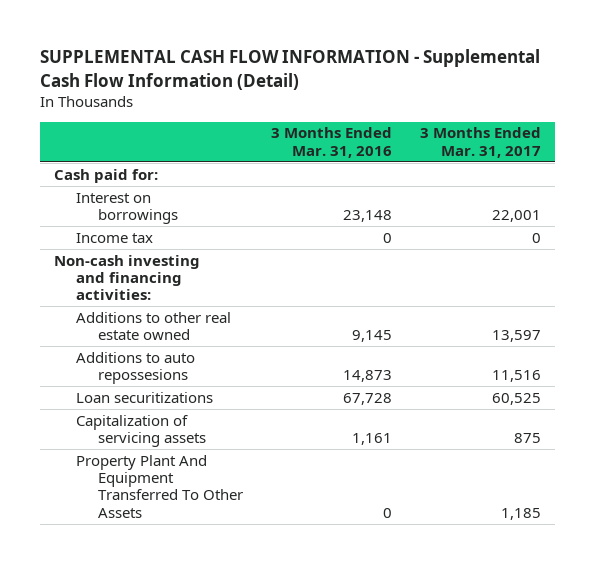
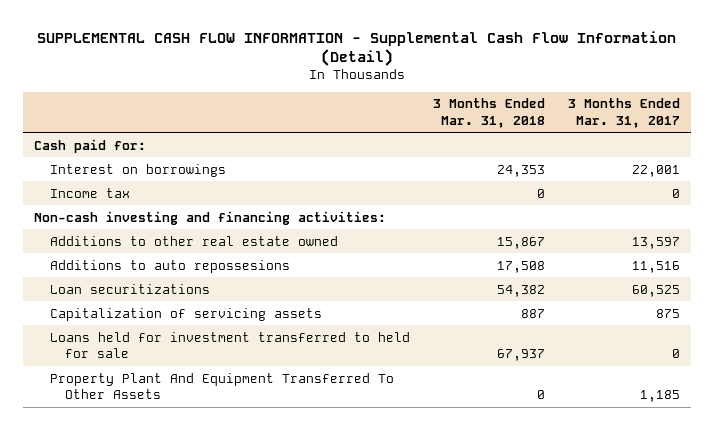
[271,127,393,158] 3 Months Ended Mar. 31, 2016 -> none
none -> [432,98,545,128] 3 Months Ended Mar. 31, 2018
none -> [49,331,410,358] Loans held for investment transferred to held for sale

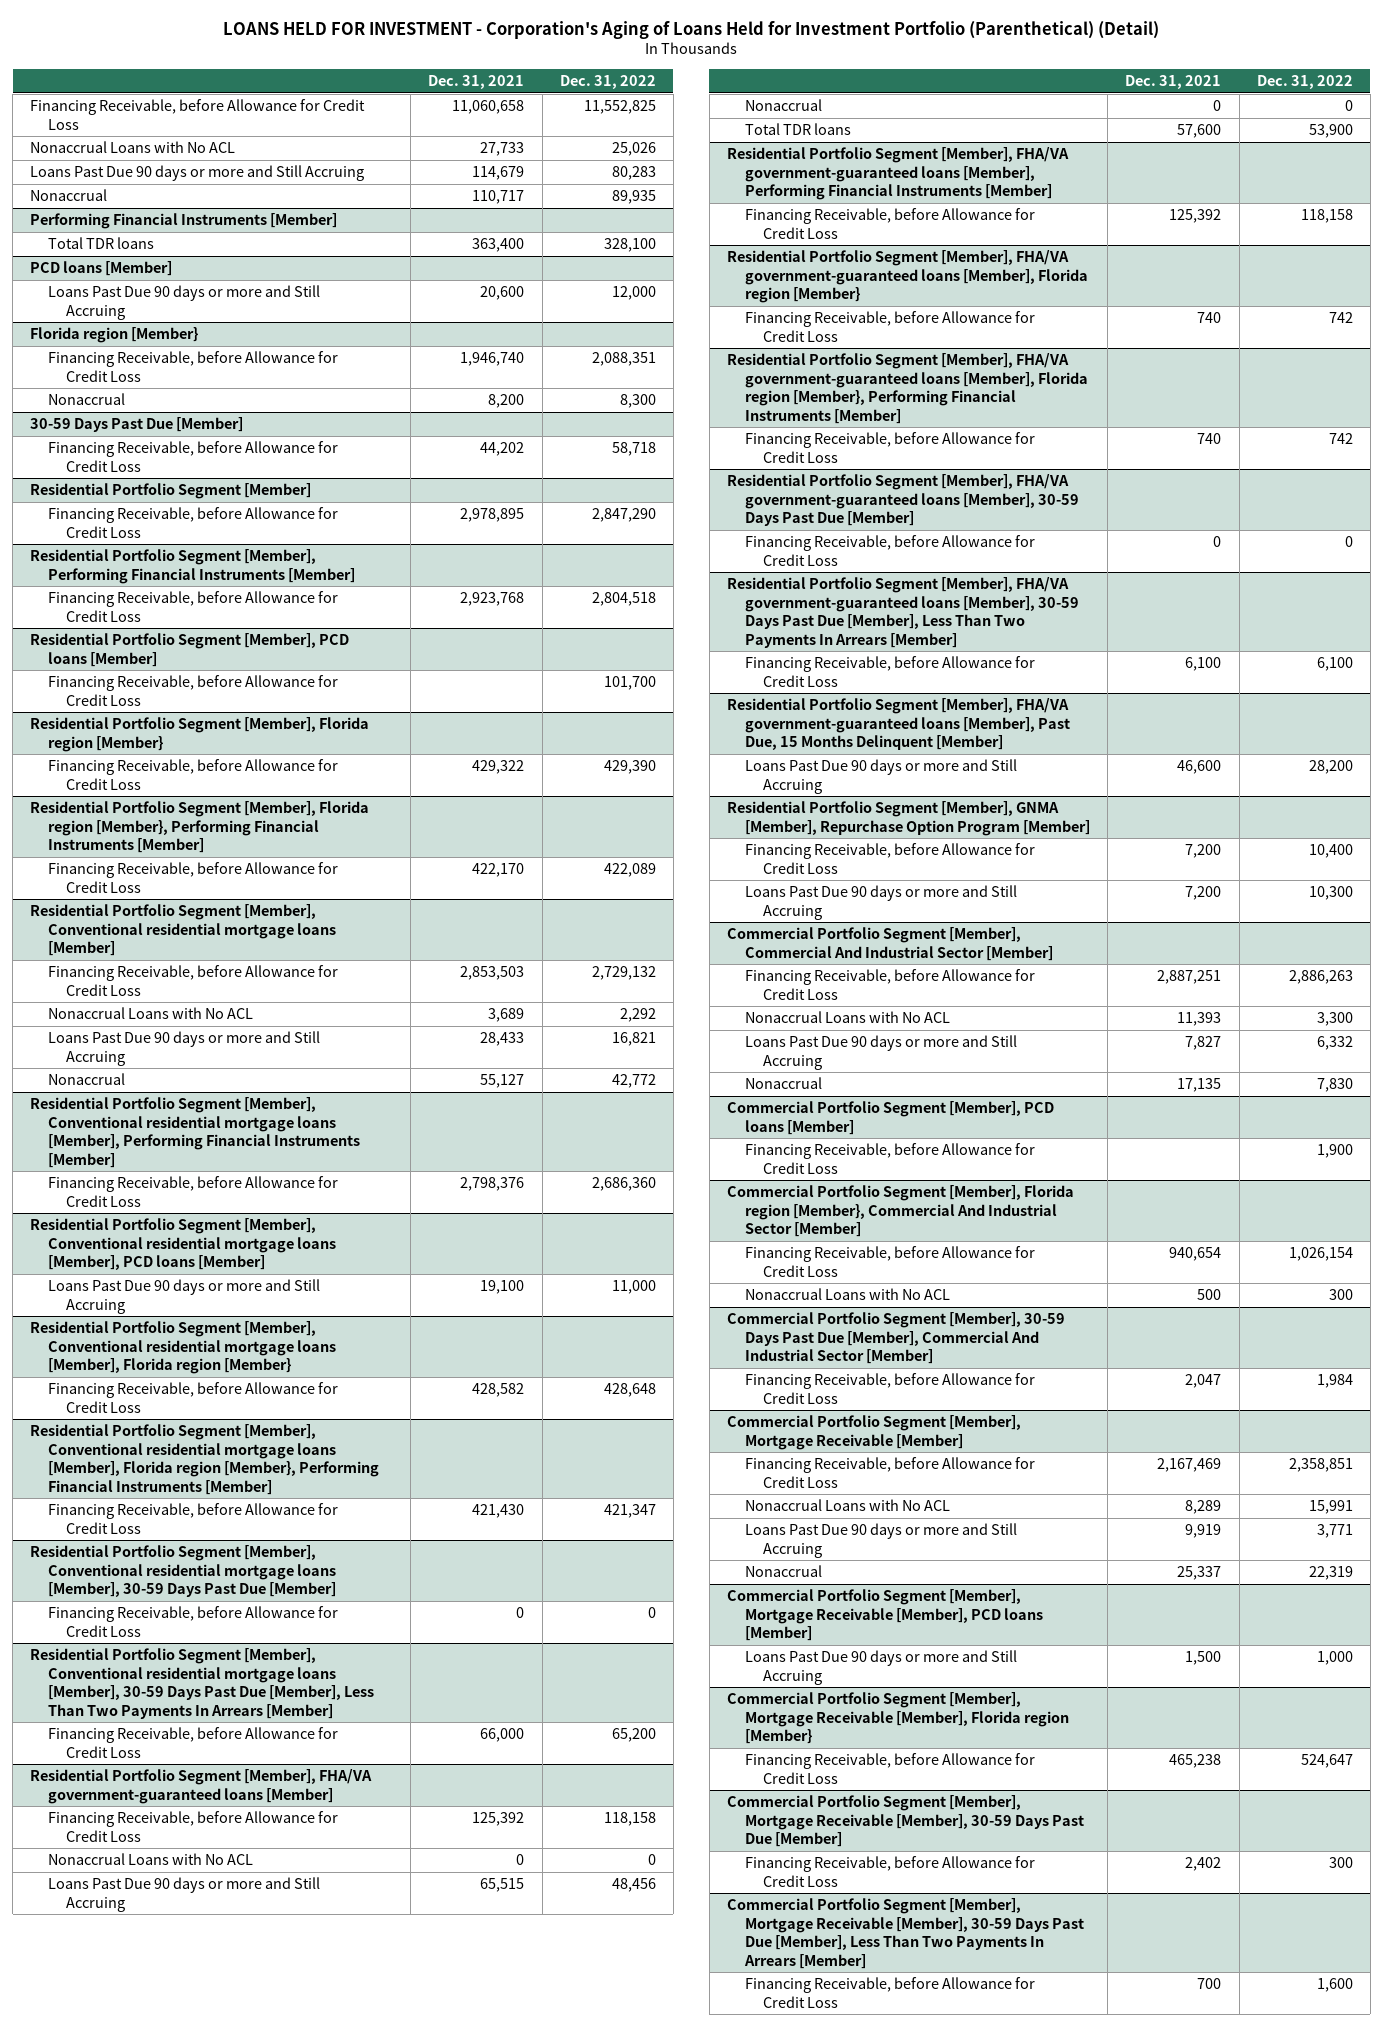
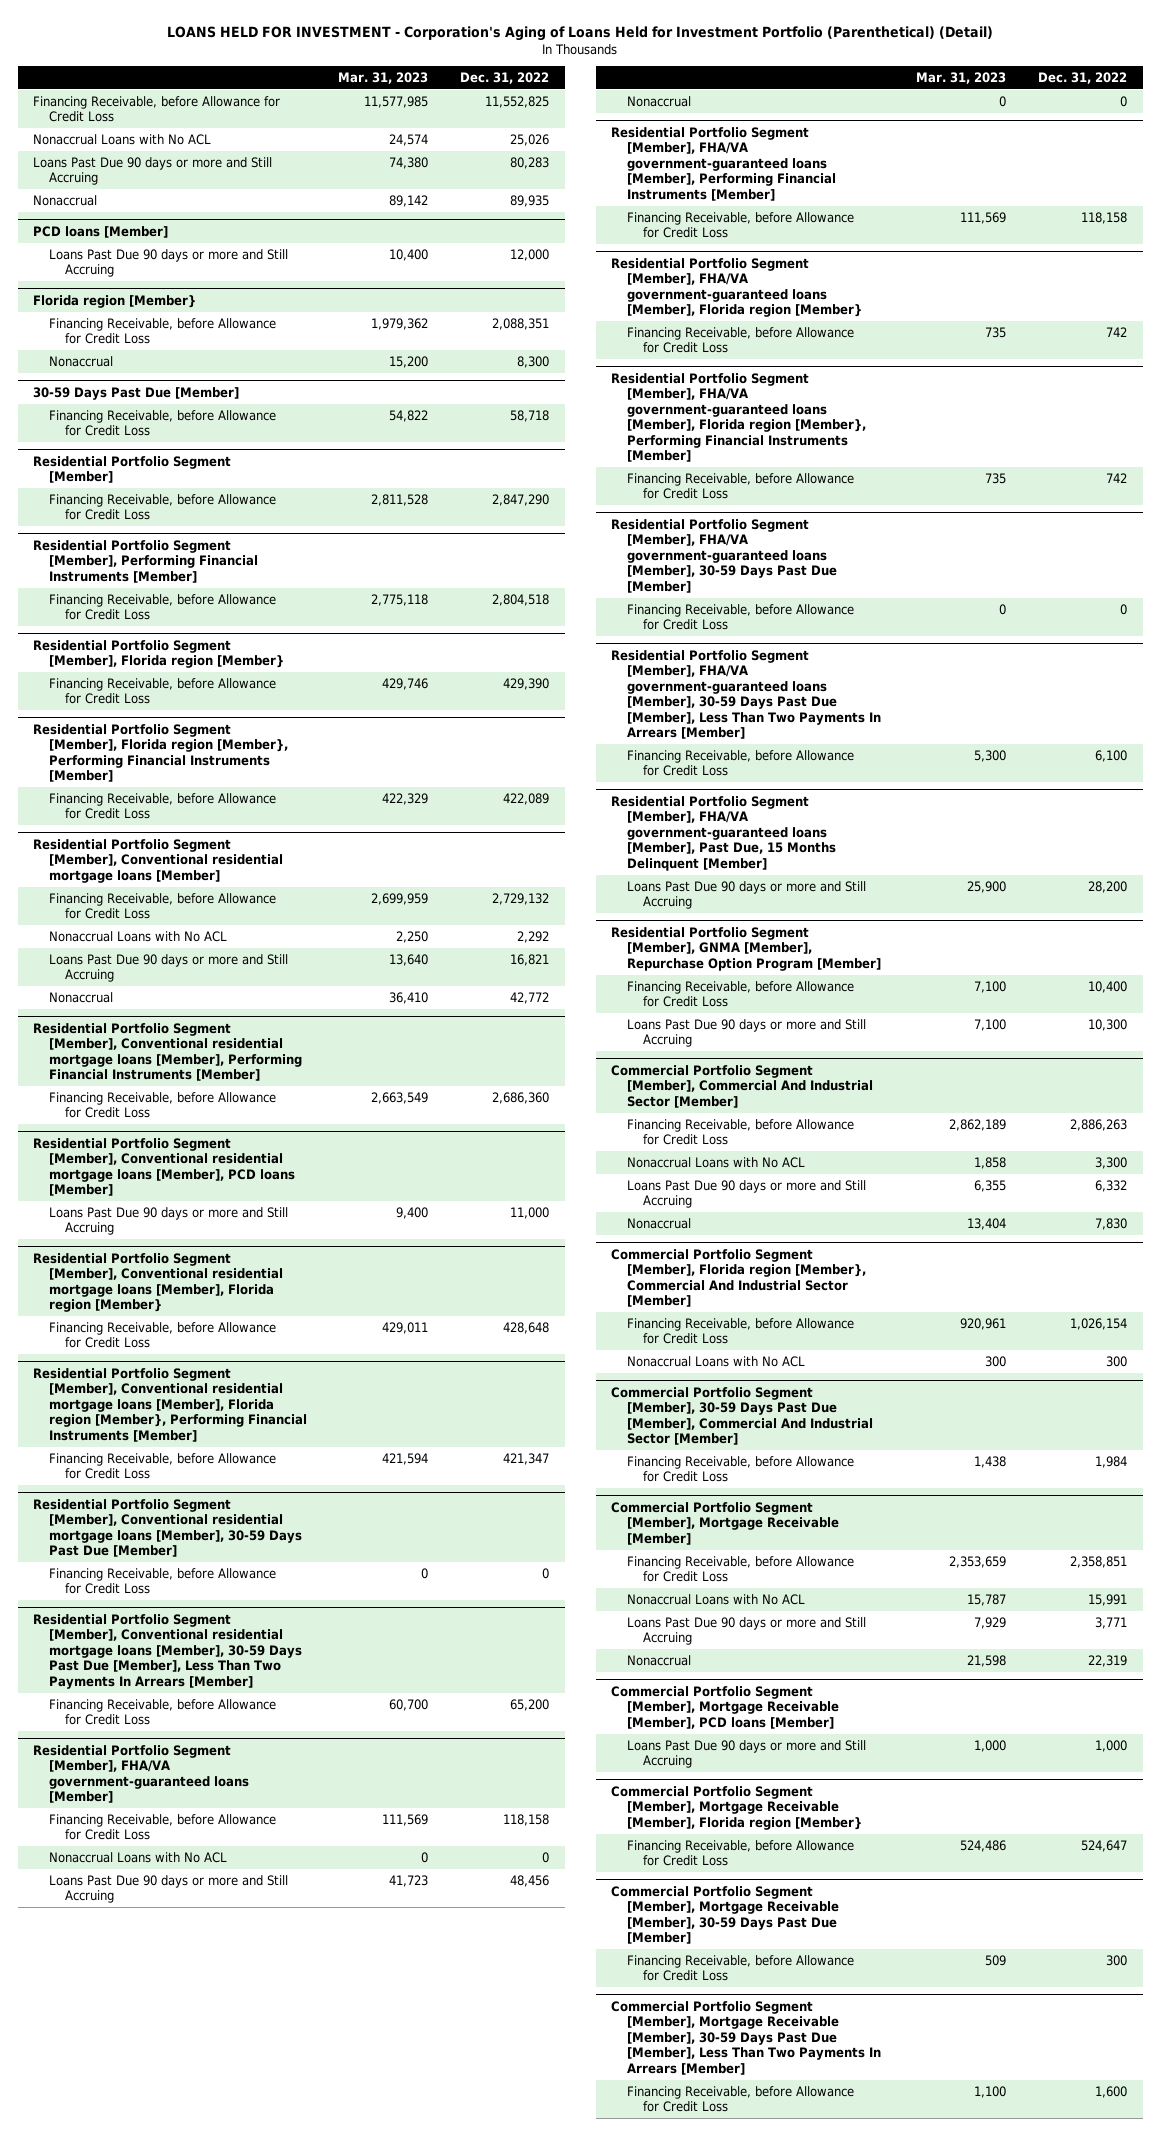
[428,75,525,90] Dec. 31, 2021 -> none
none -> [338,72,429,85] Mar. 31, 2023
[30,213,338,230] Performing Financial Instruments [Member] -> none
[48,237,155,250] Total TDR loans -> none
[30,633,350,667] Residential Portfolio Segment [Member], PCD loans [Member] -> none
[48,675,339,706] Financing Receivable, before Allowance for Credit Loss -> none
[745,123,852,136] Total TDR loans -> none
[727,1101,1055,1135] Commercial Portfolio Segment [Member], PCD loans [Member] -> none
[745,1143,1036,1174] Financing Receivable, before Allowance for Credit Loss -> none

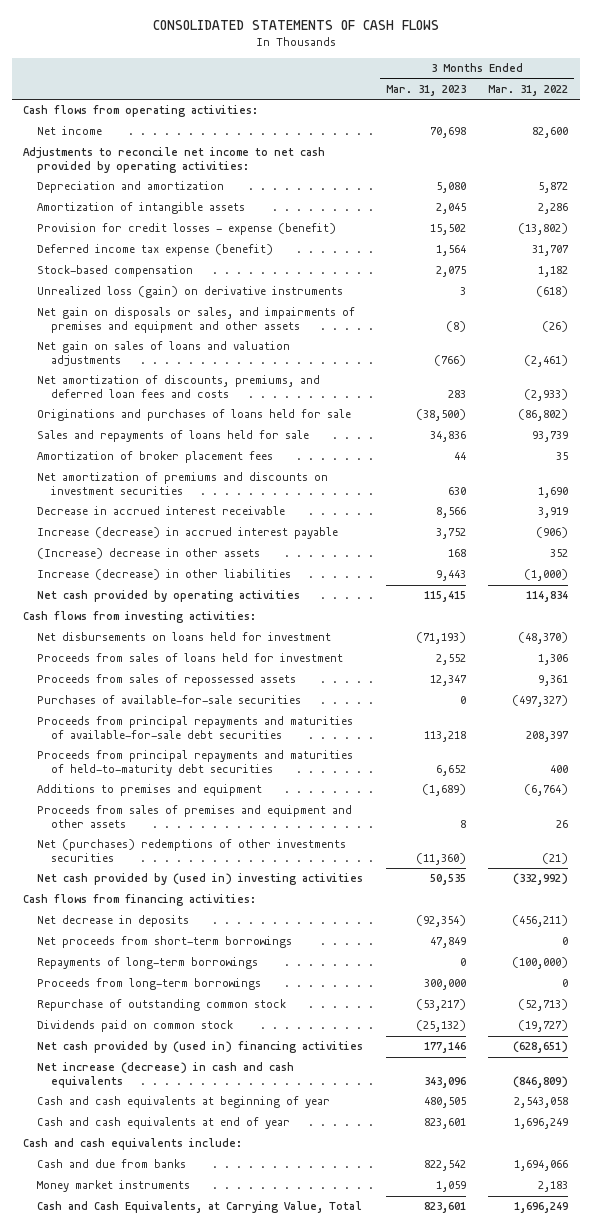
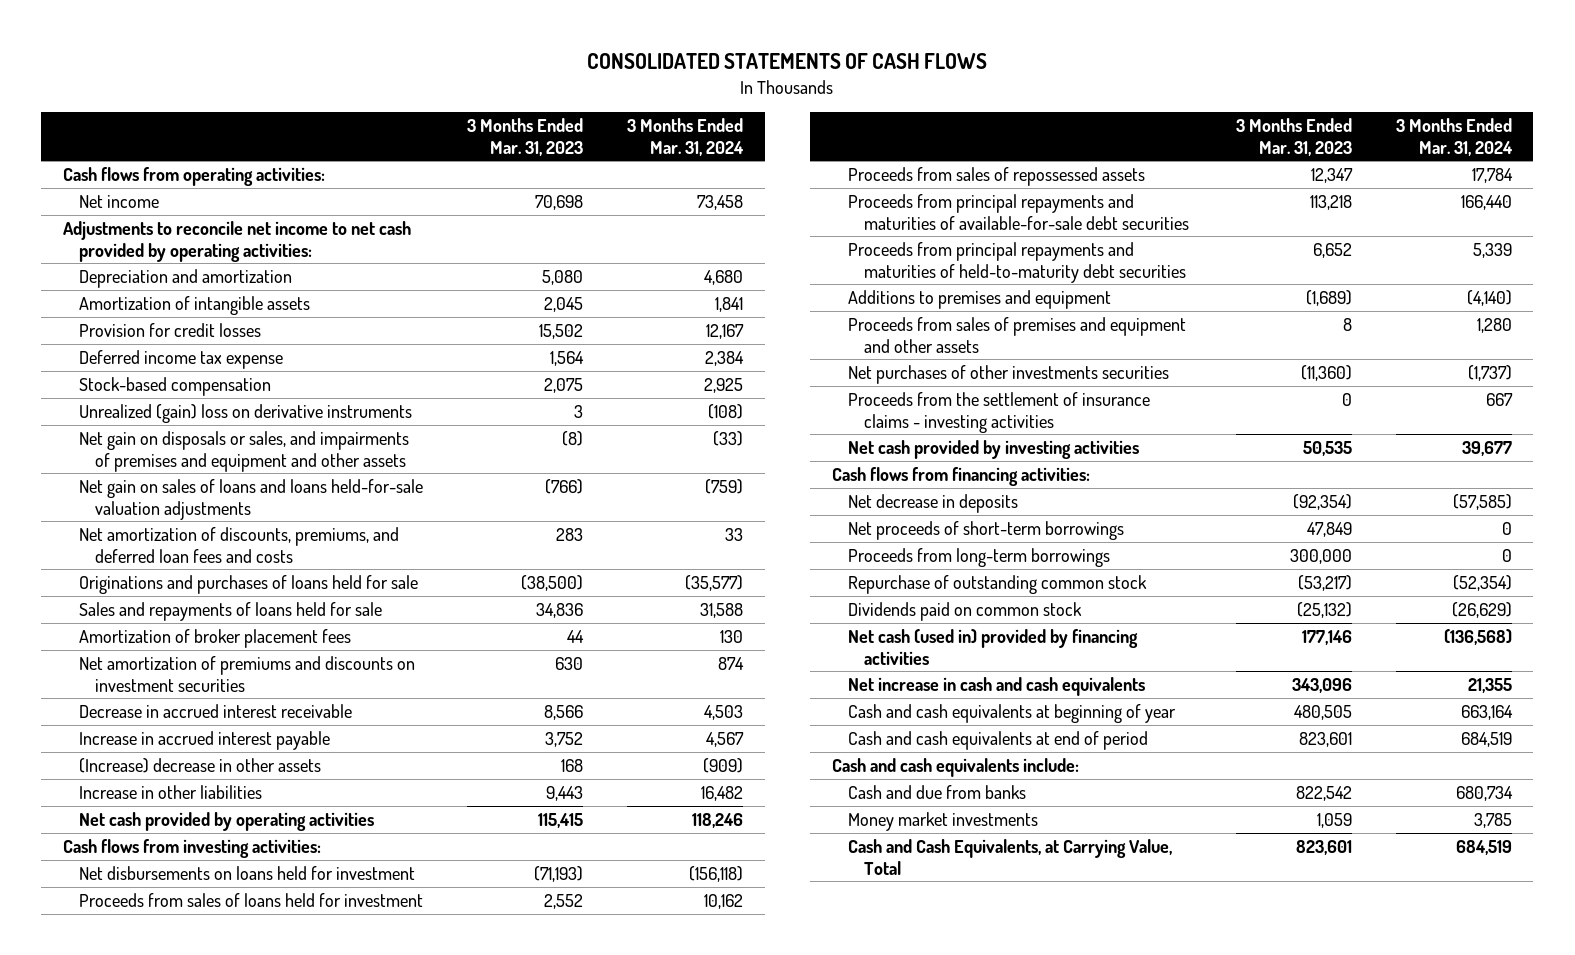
[488,84,569,96] Mar. 31, 2022 -> none
none -> [626,118,744,156] 3 Months Ended Mar. 31, 2024
[37,223,337,236] Provision for credit losses - expense (benefit) -> [79,323,262,338] Provision for credit losses
[37,244,274,257] Deferred income tax expense (benefit) -> [79,350,284,370] Deferred income tax expense
[37,286,344,299] Unrealized loss (gain) on derivative instruments -> [79,404,413,424] Unrealized (gain) loss on derivative instruments
[37,341,291,367] Net gain on sales of loans and valuation adjustments -> [79,479,424,520] Net gain on sales of loans and loans held-for-sale valuation adjustments
[37,527,339,540] Increase (decrease) in accrued interest payable -> [79,731,331,751] Increase in accrued interest payable
[37,569,292,581] Increase (decrease) in other liabilities -> [79,785,263,800] Increase in other liabilities
[37,695,302,705] Purchases of available-for-sale securities -> none
[37,839,347,863] Net (purchases) redemptions of other investments securities -> [848,365,1170,385] Net purchases of other investments securities
none -> [848,392,1151,433] Proceeds from the settlement of insurance claims - investing activities
[37,873,364,886] Net cash provided by (used in) investing activities -> [848,440,1140,460] Net cash provided by investing activities
[37,957,259,970] Repayments of long-term borrowings -> none
[37,936,293,949] Net proceeds from short-term borrowings -> [848,521,1125,541] Net proceeds of short-term borrowings
[37,1041,364,1054] Net cash provided by (used in) financing activities -> [848,629,1139,665] Net cash (used in) provided by financing activities
[37,1062,295,1089] Net increase (decrease) in cash and cash equivalents -> [848,677,1146,697] Net increase in cash and cash equivalents
[37,1117,291,1130] Cash and cash equivalents at end of year -> [848,731,1149,751] Cash and cash equivalents at end of period
[37,1180,191,1193] Money market instruments -> [848,812,1039,832] Money market investments

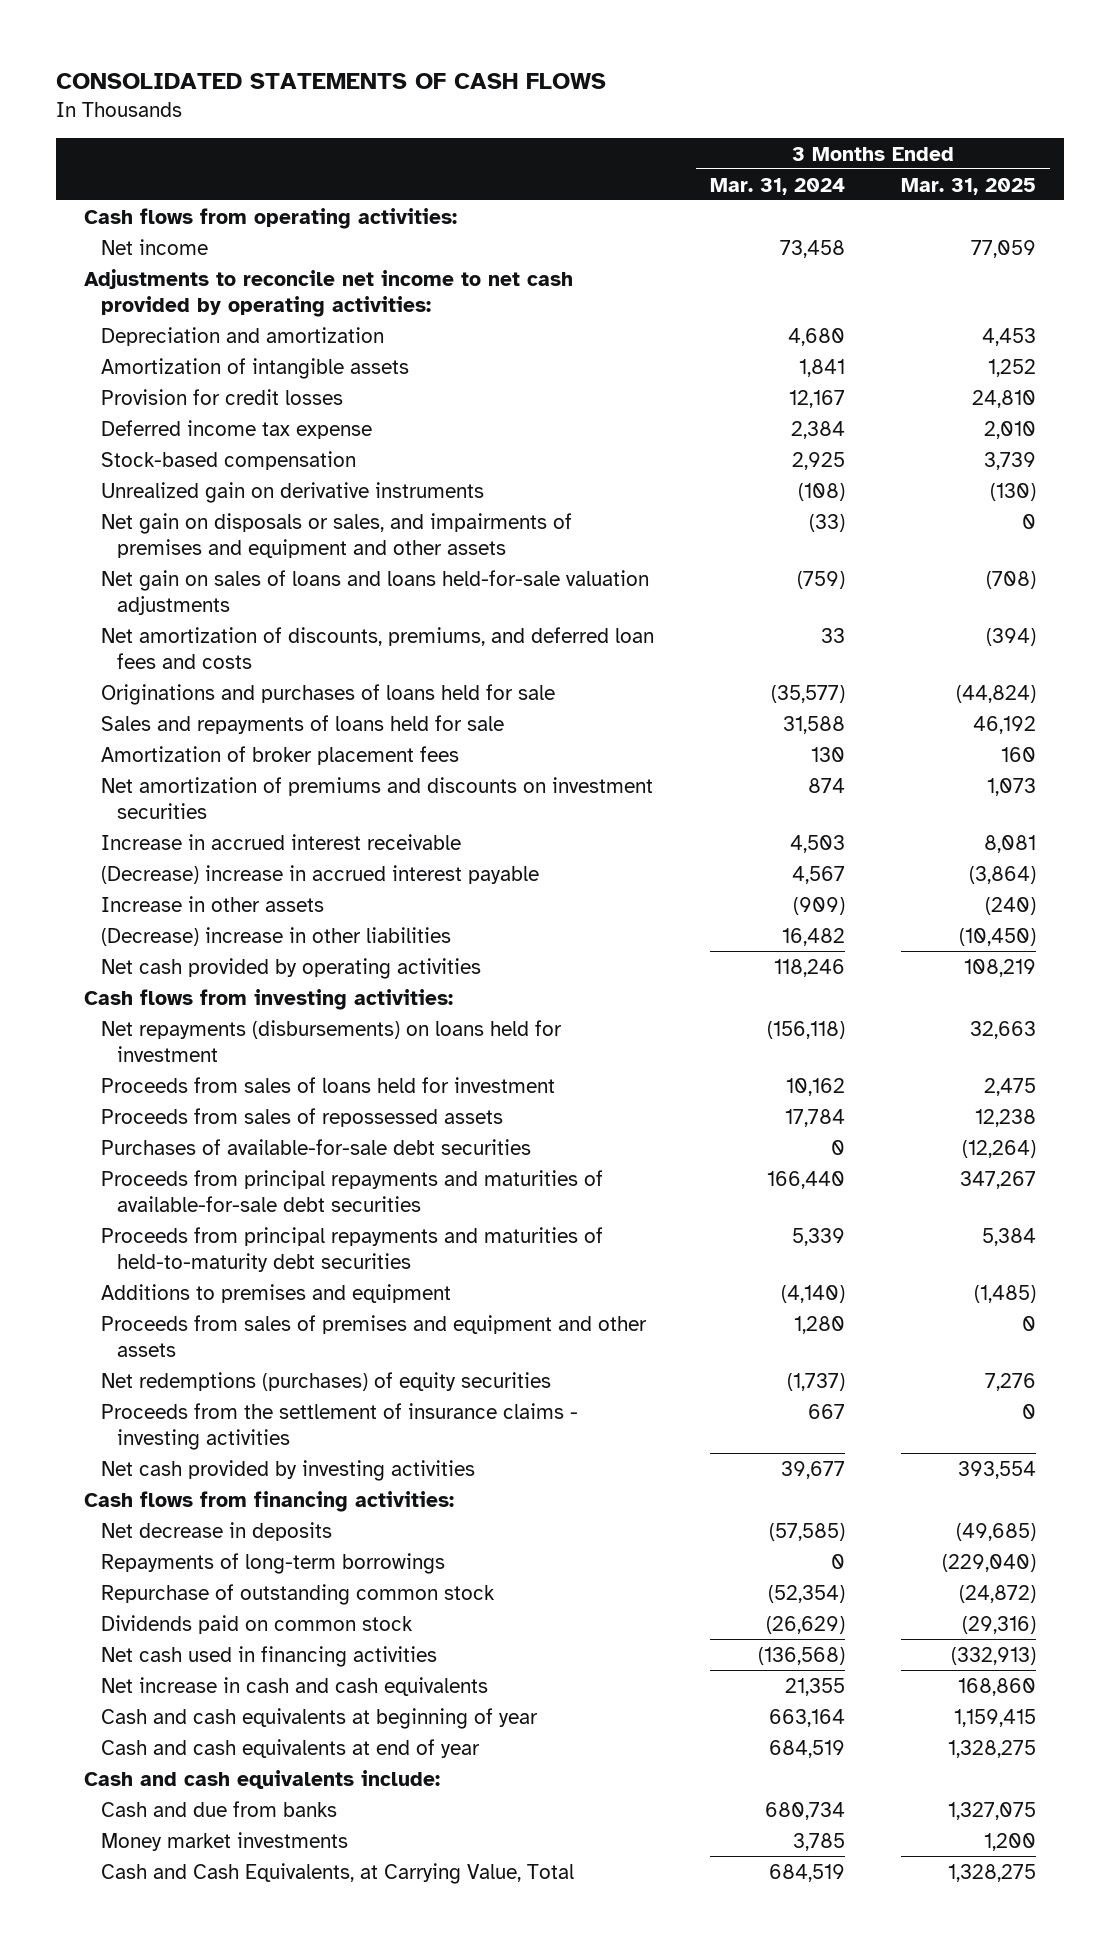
[466,118,583,156] 3 Months Ended Mar. 31, 2023 -> none
none -> [900,177,1036,195] Mar. 31, 2025
[79,404,413,424] Unrealized (gain) loss on derivative instruments -> [100,481,484,503] Unrealized gain on derivative instruments
[79,704,353,719] Decrease in accrued interest receivable -> [100,833,461,850] Increase in accrued interest receivable
[79,731,331,751] Increase in accrued interest payable -> [100,864,539,884] (Decrease) increase in accrued interest payable
[79,758,322,774] (Increase) decrease in other assets -> [100,895,324,912] Increase in other assets
[79,785,263,800] Increase in other liabilities -> [100,926,451,946] (Decrease) increase in other liabilities
[79,866,416,881] Net disbursements on loans held for investment -> [100,1019,562,1062] Net repayments (disbursements) on loans held for investment
none -> [100,1138,531,1155] Purchases of available-for-sale debt securities
[848,365,1170,385] Net purchases of other investments securities -> [100,1371,551,1391] Net redemptions (purchases) of equity securities
[848,521,1125,541] Net proceeds of short-term borrowings -> none
[848,548,1111,568] Proceeds from long-term borrowings -> none
none -> [100,1552,445,1574] Repayments of long-term borrowings
[848,629,1139,665] Net cash (used in) provided by financing activities -> [100,1645,437,1667] Net cash used in financing activities
[848,731,1149,751] Cash and cash equivalents at end of period -> [100,1738,480,1758] Cash and cash equivalents at end of year

